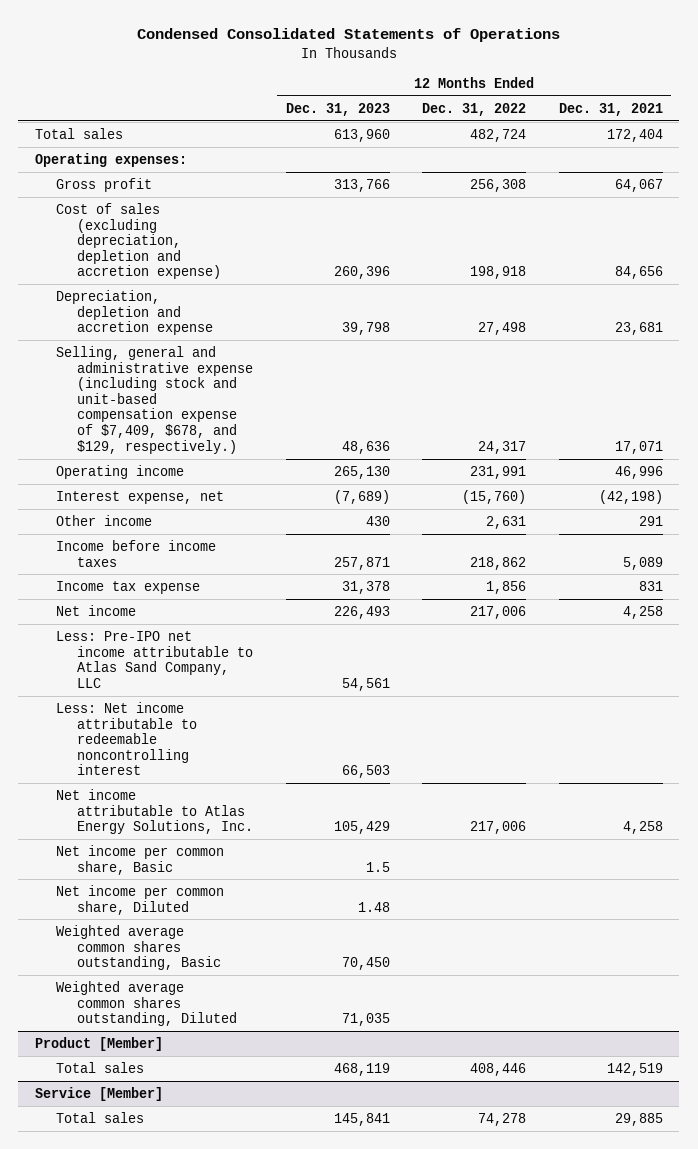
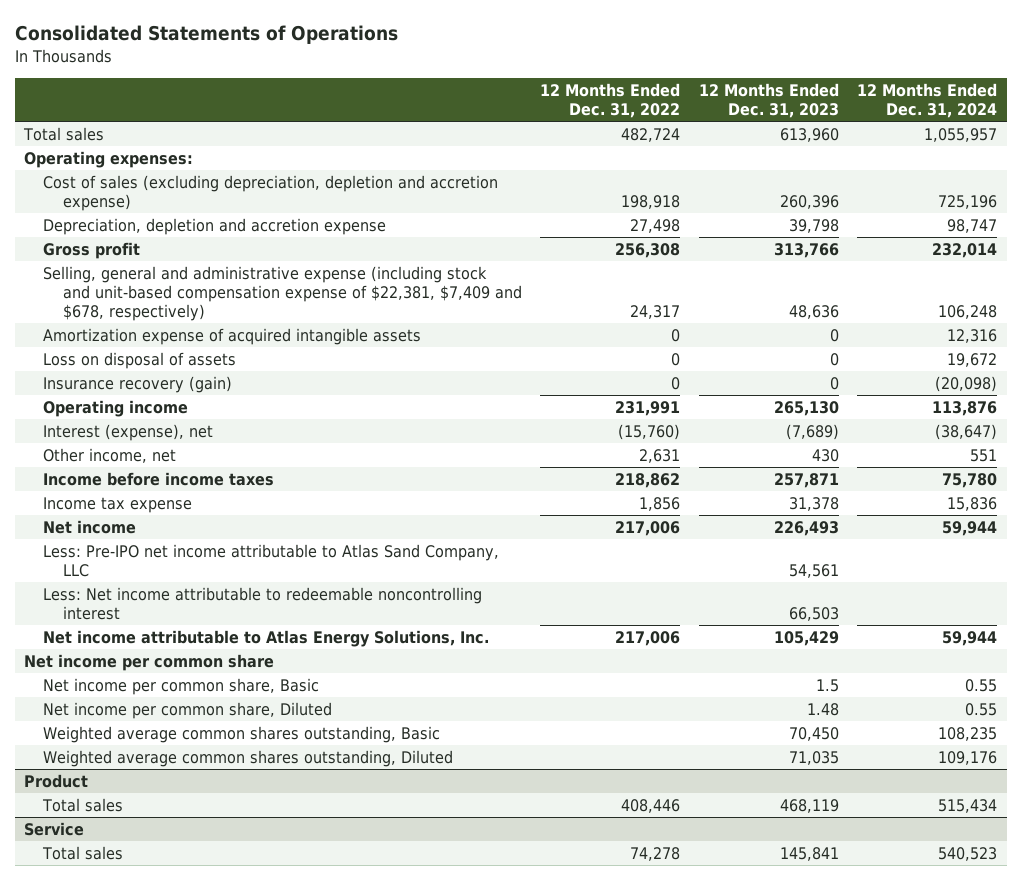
[136,28,560,43] Condensed Consolidated Statements of Operations -> [15,25,399,45] Consolidated Statements of Operations
[559,102,664,116] Dec. 31, 2021 -> none
none -> [857,83,998,119] 12 Months Ended Dec. 31, 2024
[55,177,152,192] Gross profit -> [43,242,141,260] Gross profit
[55,345,253,454] Selling, general and administrative expense (including stock and unit-based compensation expense of $7,409, $678, and $129, respectively.) -> [43,266,522,321] Selling, general and administrative expense (including stock and unit-based compensation expense of $22,381, $7,409 and $678, respectively)
none -> [43,328,422,346] Amortization expense of acquired intangible assets
none -> [43,352,237,370] Loss on disposal of assets
none -> [43,376,233,394] Insurance recovery (gain)
[55,490,224,504] Interest expense, net -> [43,424,214,442] Interest (expense), net
[55,514,152,526] Other income -> [43,448,177,464] Other income, net
none -> [24,654,275,672] Net income per common share
[34,1036,163,1051] Product [Member] -> [24,774,89,789] Product
[34,1086,163,1101] Service [Member] -> [24,822,85,837] Service

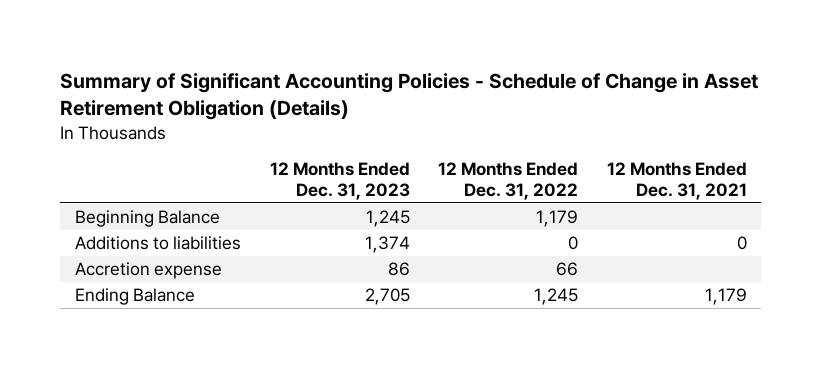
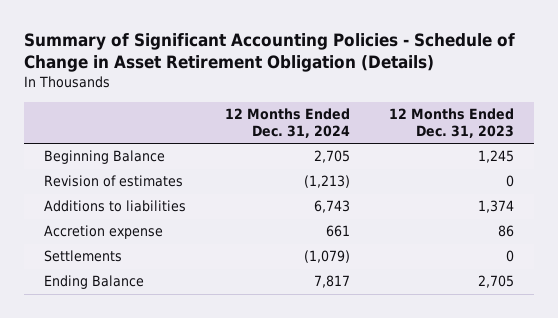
[438,162,579,201] 12 Months Ended Dec. 31, 2022 -> none
[606,162,747,201] 12 Months Ended Dec. 31, 2021 -> none
none -> [225,108,351,139] 12 Months Ended Dec. 31, 2024
none -> [43,175,183,188] Revision of estimates
none -> [43,250,122,263] Settlements

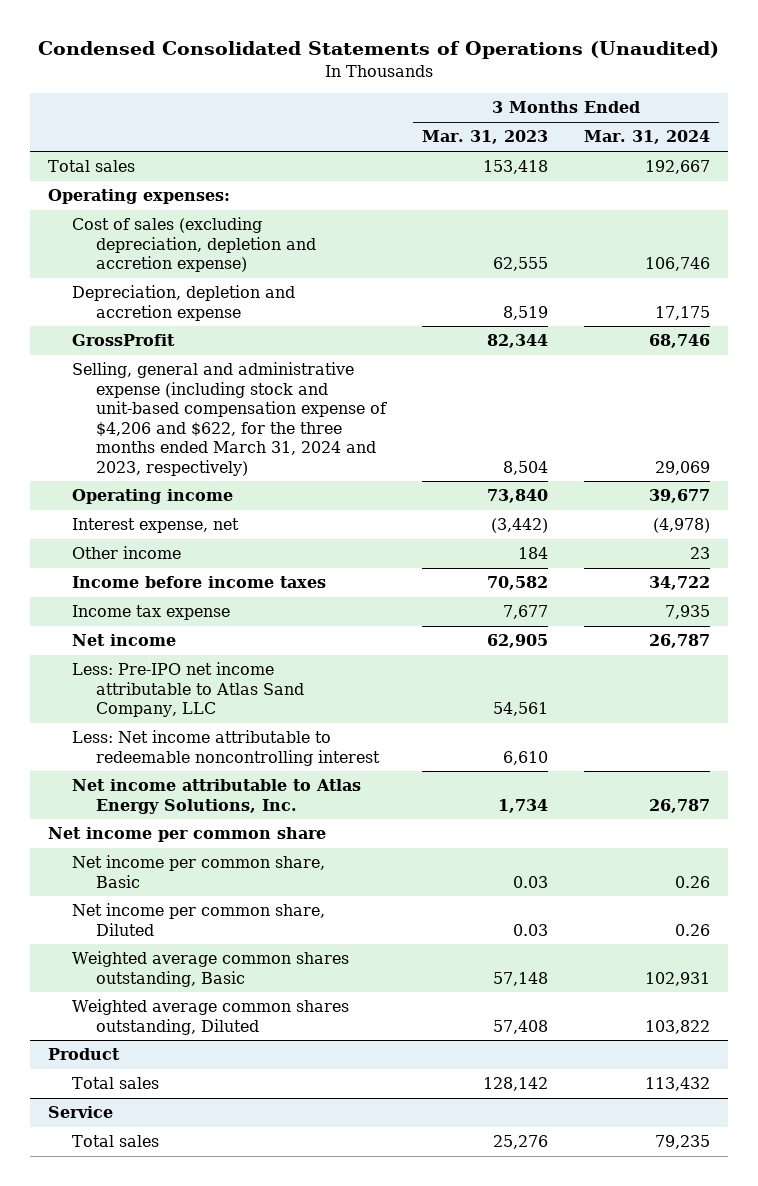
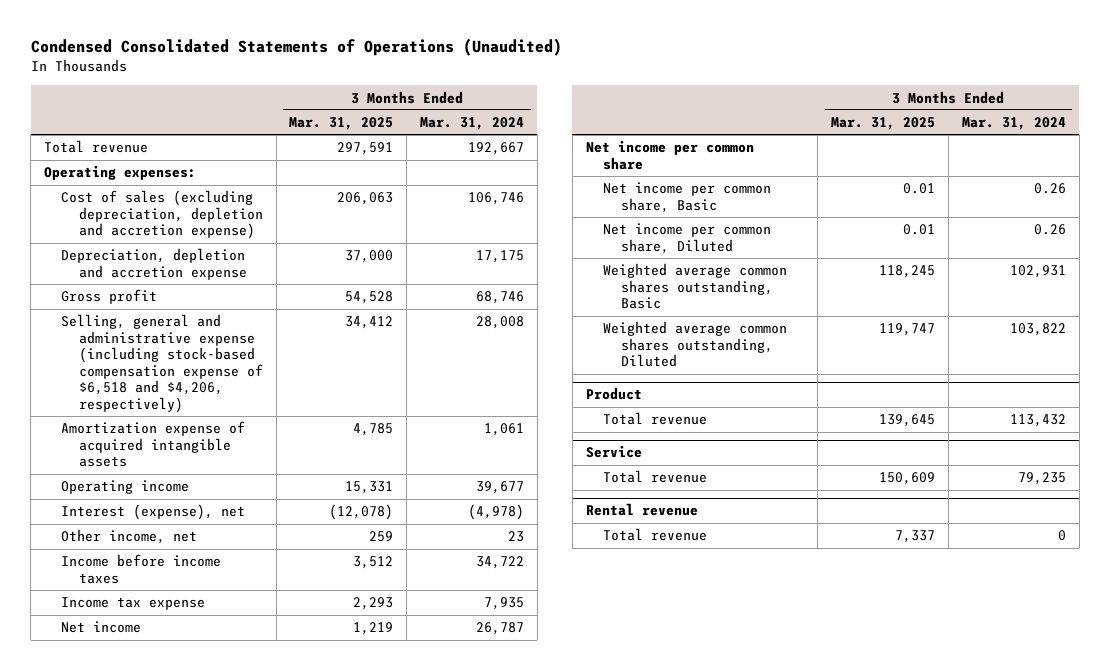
[422,130,549,145] Mar. 31, 2023 -> none
none -> [289,117,394,131] Mar. 31, 2025
[47,160,135,173] Total sales -> [44,140,149,154] Total revenue
[72,334,176,347] GrossProfit -> [61,289,158,305] Gross profit
[72,362,388,476] Selling, general and administrative expense (including stock and unit-based compensation expense of $4,206 and $622, for the three months ended March 31, 2024 and 2023, respectively) -> [61,314,263,413] Selling, general and administrative expense (including stock-based compensation expense of $6,518 and $4,206, respectively)
[655,460,711,475] 29,069 -> [476,316,525,330] 28,008
none -> [61,421,246,468] Amortization expense of acquired intangible assets
[72,518,240,534] Interest expense, net -> [61,504,246,521] Interest (expense), net
[72,546,182,560] Other income -> [61,529,198,545] Other income, net
[72,662,305,718] Less: Pre-IPO net income attributable to Atlas Sand Company, LLC -> none
[72,730,381,766] Less: Net income attributable to redeemable noncontrolling interest -> none
[72,779,362,814] Net income attributable to Atlas Energy Solutions, Inc. -> none
[72,1077,160,1090] Total sales -> [603,412,708,426] Total revenue
[72,1135,160,1148] Total sales -> [603,470,708,484] Total revenue
none -> [585,503,698,517] Rental revenue
none -> [603,528,708,542] Total revenue

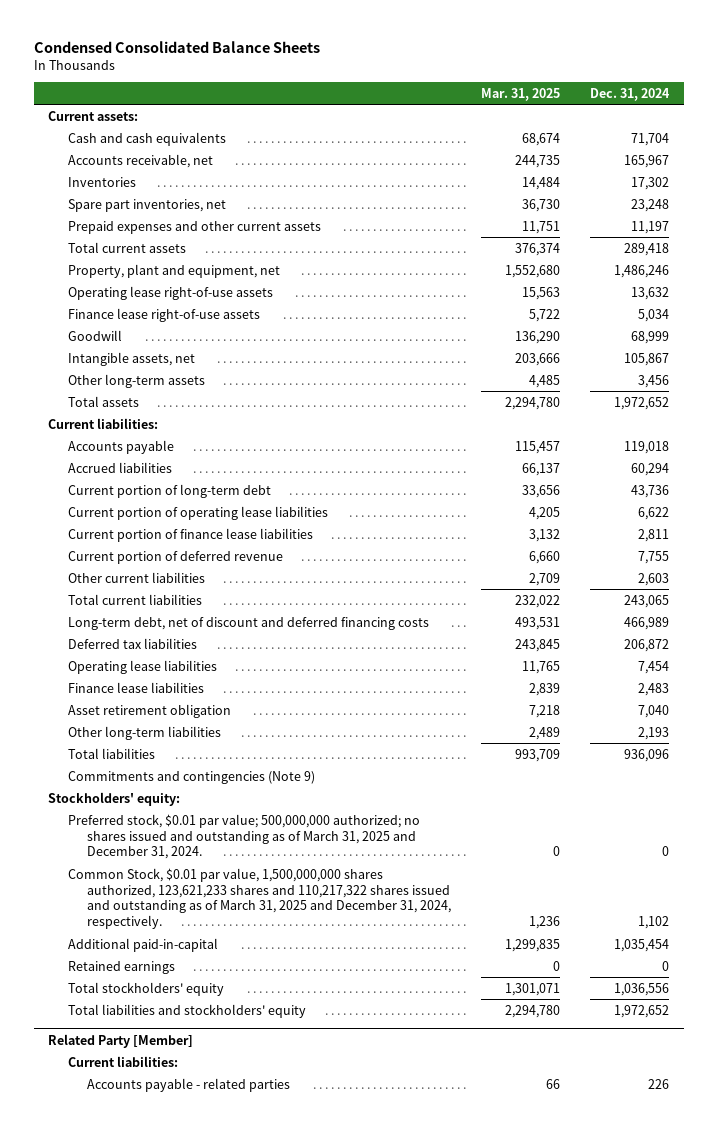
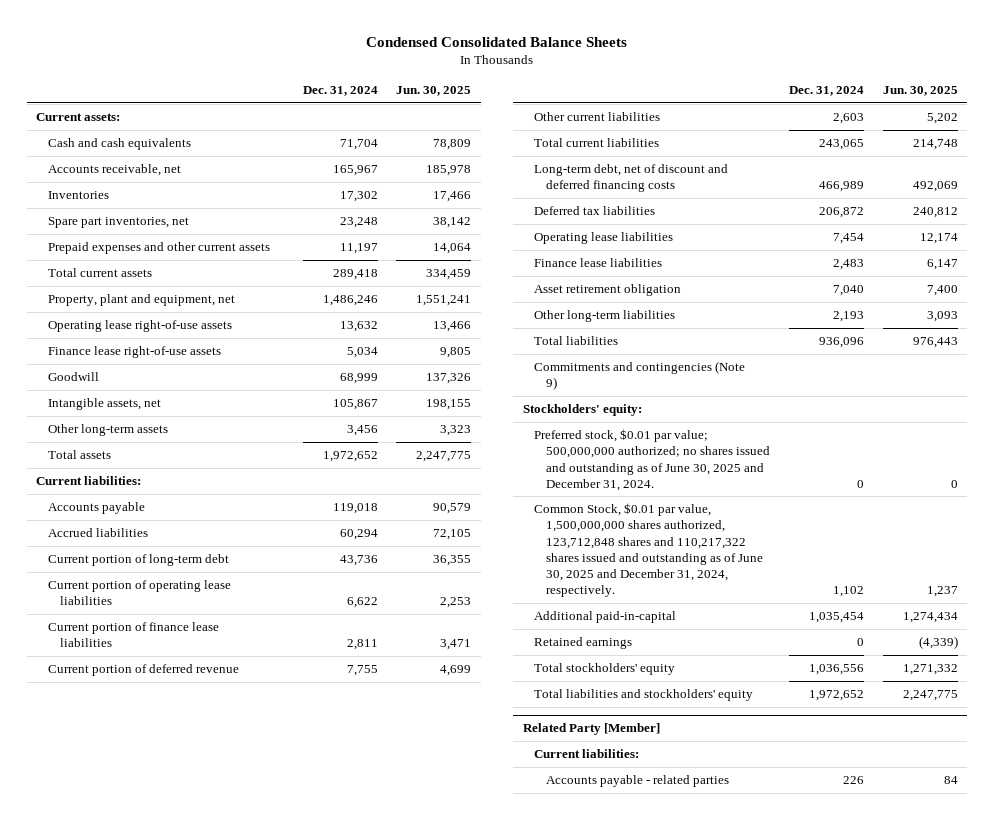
[481,87,561,101] Mar. 31, 2025 -> none
none -> [396,86,472,97] Jun. 30, 2025
[67,813,420,860] Preferred stock, $0.01 par value; 500,000,000 authorized; no shares issued and outstanding as of March 31, 2025 and December 31, 2024. -> [534,429,771,491] Preferred stock, $0.01 par value; 500,000,000 authorized; no shares issued and outstanding as of June 30, 2025 and December 31, 2024.
[67,867,452,930] Common Stock, $0.01 par value, 1,500,000,000 shares authorized, 123,621,233 shares and 110,217,322 shares issued and outstanding as of March 31, 2025 and December 31, 2024, respectively. -> [534,503,764,598] Common Stock, $0.01 par value, 1,500,000,000 shares authorized, 123,712,848 shares and 110,217,322 shares issued and outstanding as of June 30, 2025 and December 31, 2024, respectively.

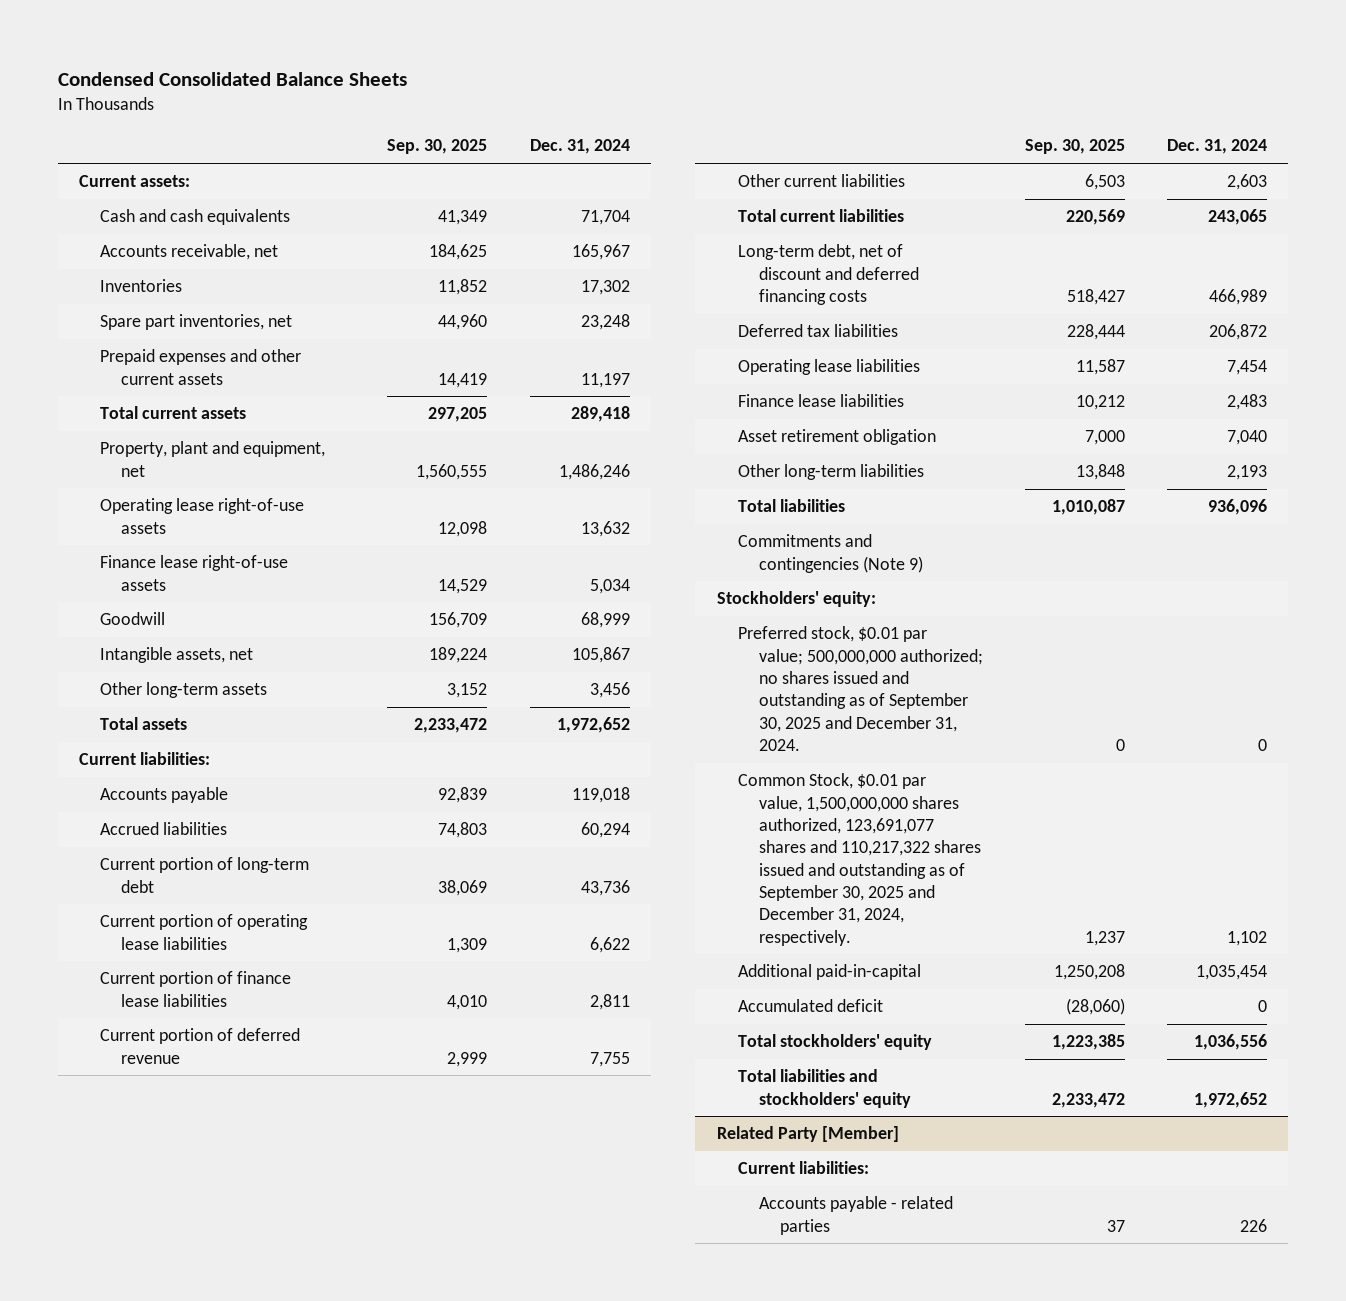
[396,86,472,97] Jun. 30, 2025 -> none
none -> [387,139,488,155] Sep. 30, 2025
[534,429,771,491] Preferred stock, $0.01 par value; 500,000,000 authorized; no shares issued and outstanding as of June 30, 2025 and December 31, 2024. -> [737,626,983,751] Preferred stock, $0.01 par value; 500,000,000 authorized; no shares issued and outstanding as of September 30, 2025 and December 31, 2024.
[534,503,764,598] Common Stock, $0.01 par value, 1,500,000,000 shares authorized, 123,712,848 shares and 110,217,322 shares issued and outstanding as of June 30, 2025 and December 31, 2024, respectively. -> [737,773,981,946] Common Stock, $0.01 par value, 1,500,000,000 shares authorized, 123,691,077 shares and 110,217,322 shares issued and outstanding as of September 30, 2025 and December 31, 2024, respectively.
[534,637,633,650] Retained earnings -> [737,999,883,1013] Accumulated deficit

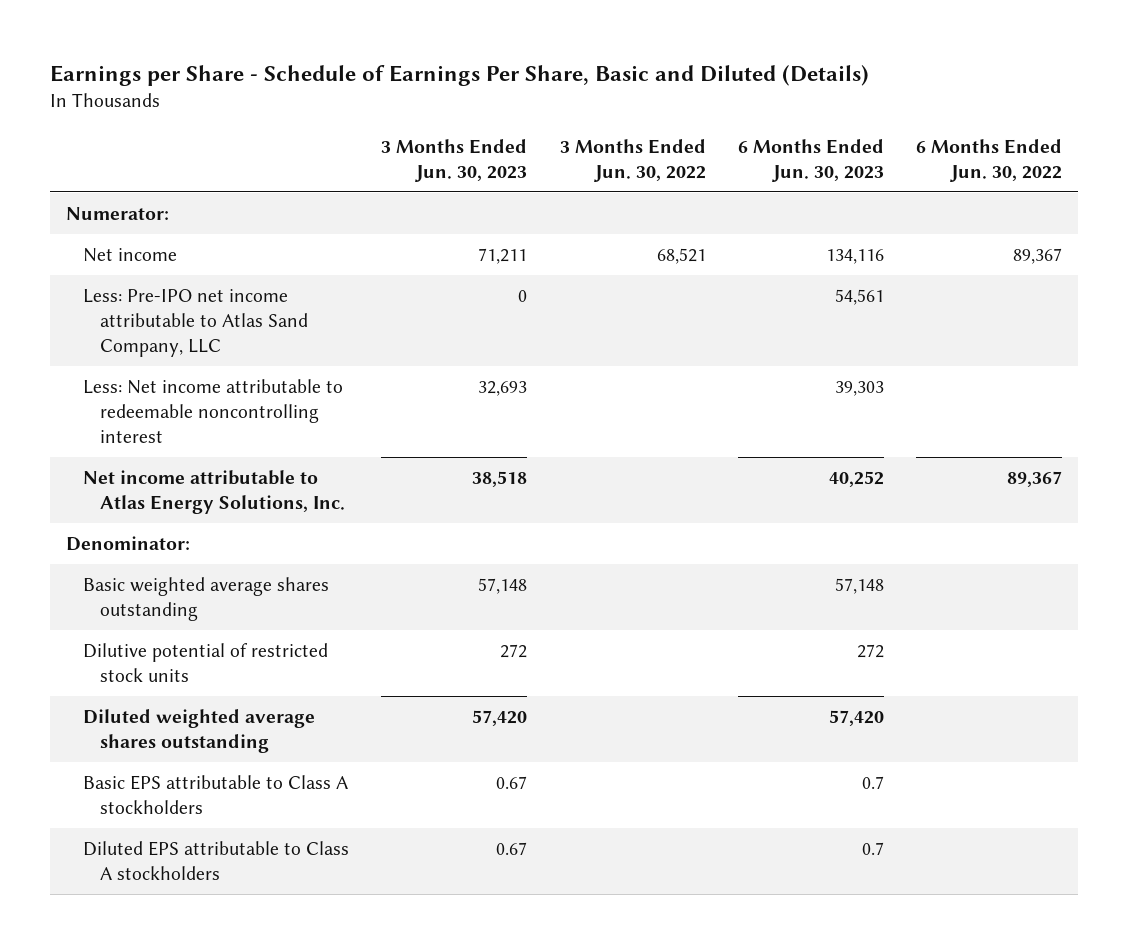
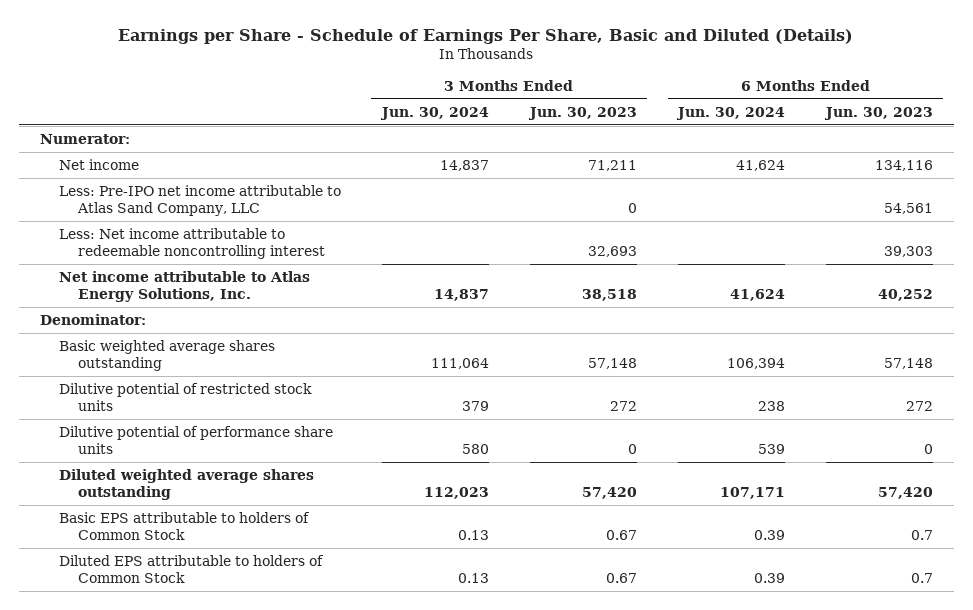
[559,138,706,182] 3 Months Ended Jun. 30, 2022 -> none
[915,138,1062,182] 6 Months Ended Jun. 30, 2022 -> none
none -> [379,106,489,120] Jun. 30, 2024
none -> [675,106,785,120] Jun. 30, 2024
none -> [58,425,333,454] Dilutive potential of performance share units
[83,774,349,814] Basic EPS attributable to Class A stockholders -> [58,511,310,540] Basic EPS attributable to holders of Common Stock
[83,840,350,880] Diluted EPS attributable to Class A stockholders -> [58,554,324,583] Diluted EPS attributable to holders of Common Stock

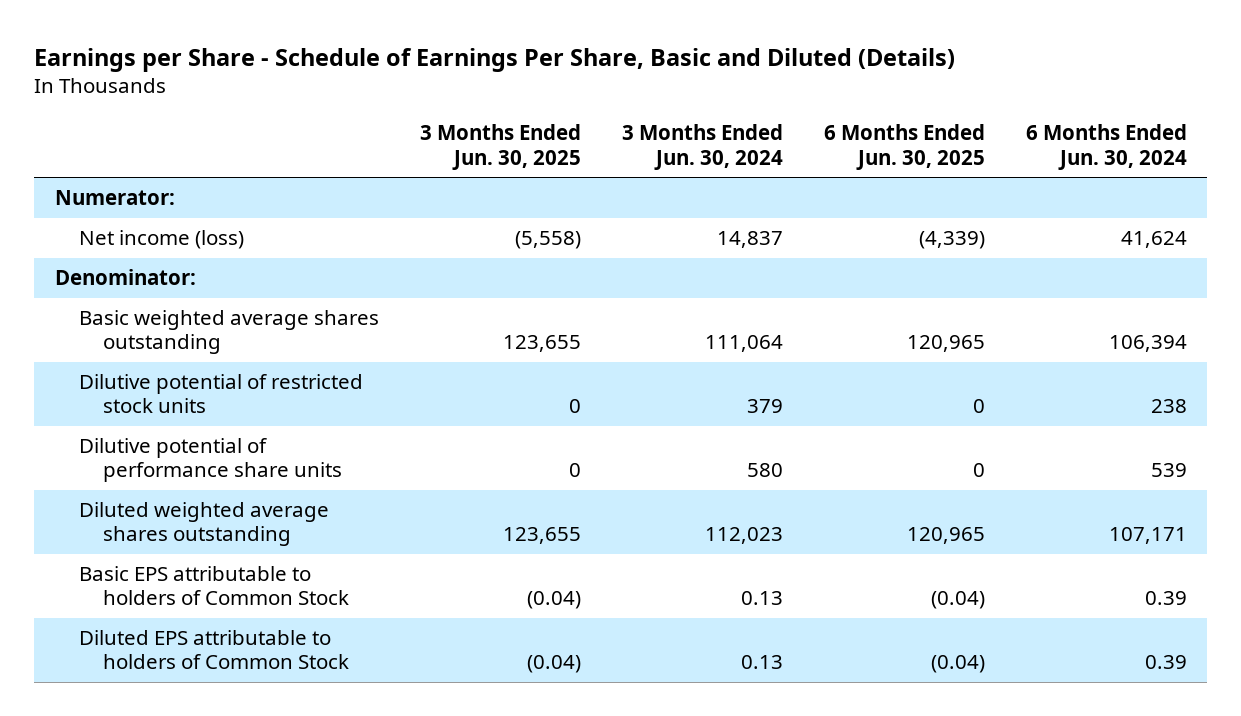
[527,106,637,120] Jun. 30, 2023 -> none
[824,106,934,120] Jun. 30, 2023 -> none
none -> [419,124,581,170] 3 Months Ended Jun. 30, 2025
none -> [823,124,985,170] 6 Months Ended Jun. 30, 2025
[58,184,341,216] Less: Pre-IPO net income attributable to Atlas Sand Company, LLC -> none
[58,227,325,259] Less: Net income attributable to redeemable noncontrolling interest -> none
[58,270,310,302] Net income attributable to Atlas Energy Solutions, Inc. -> none
[58,158,139,170] Net income -> [78,230,244,250] Net income (loss)

